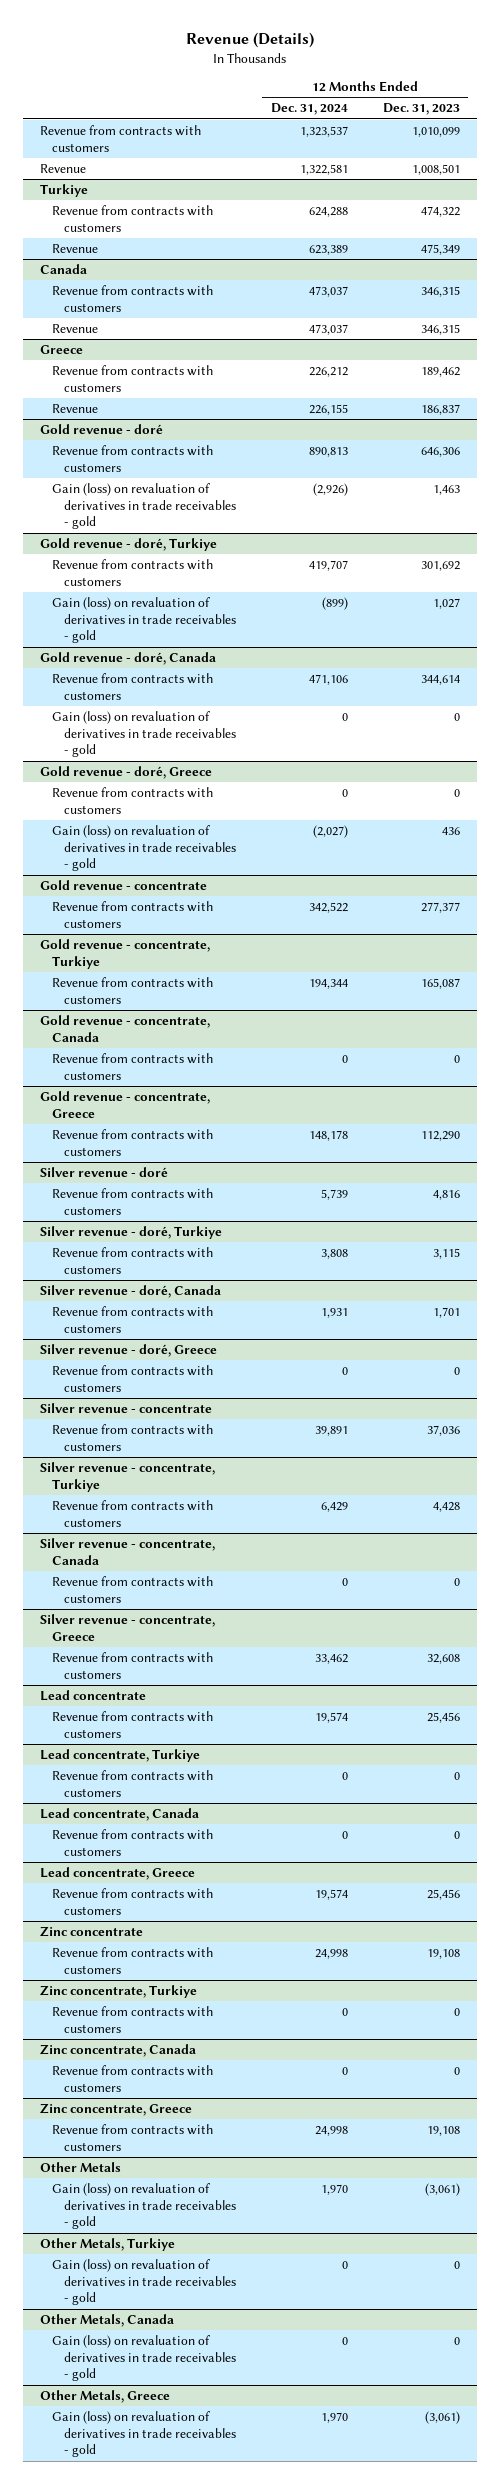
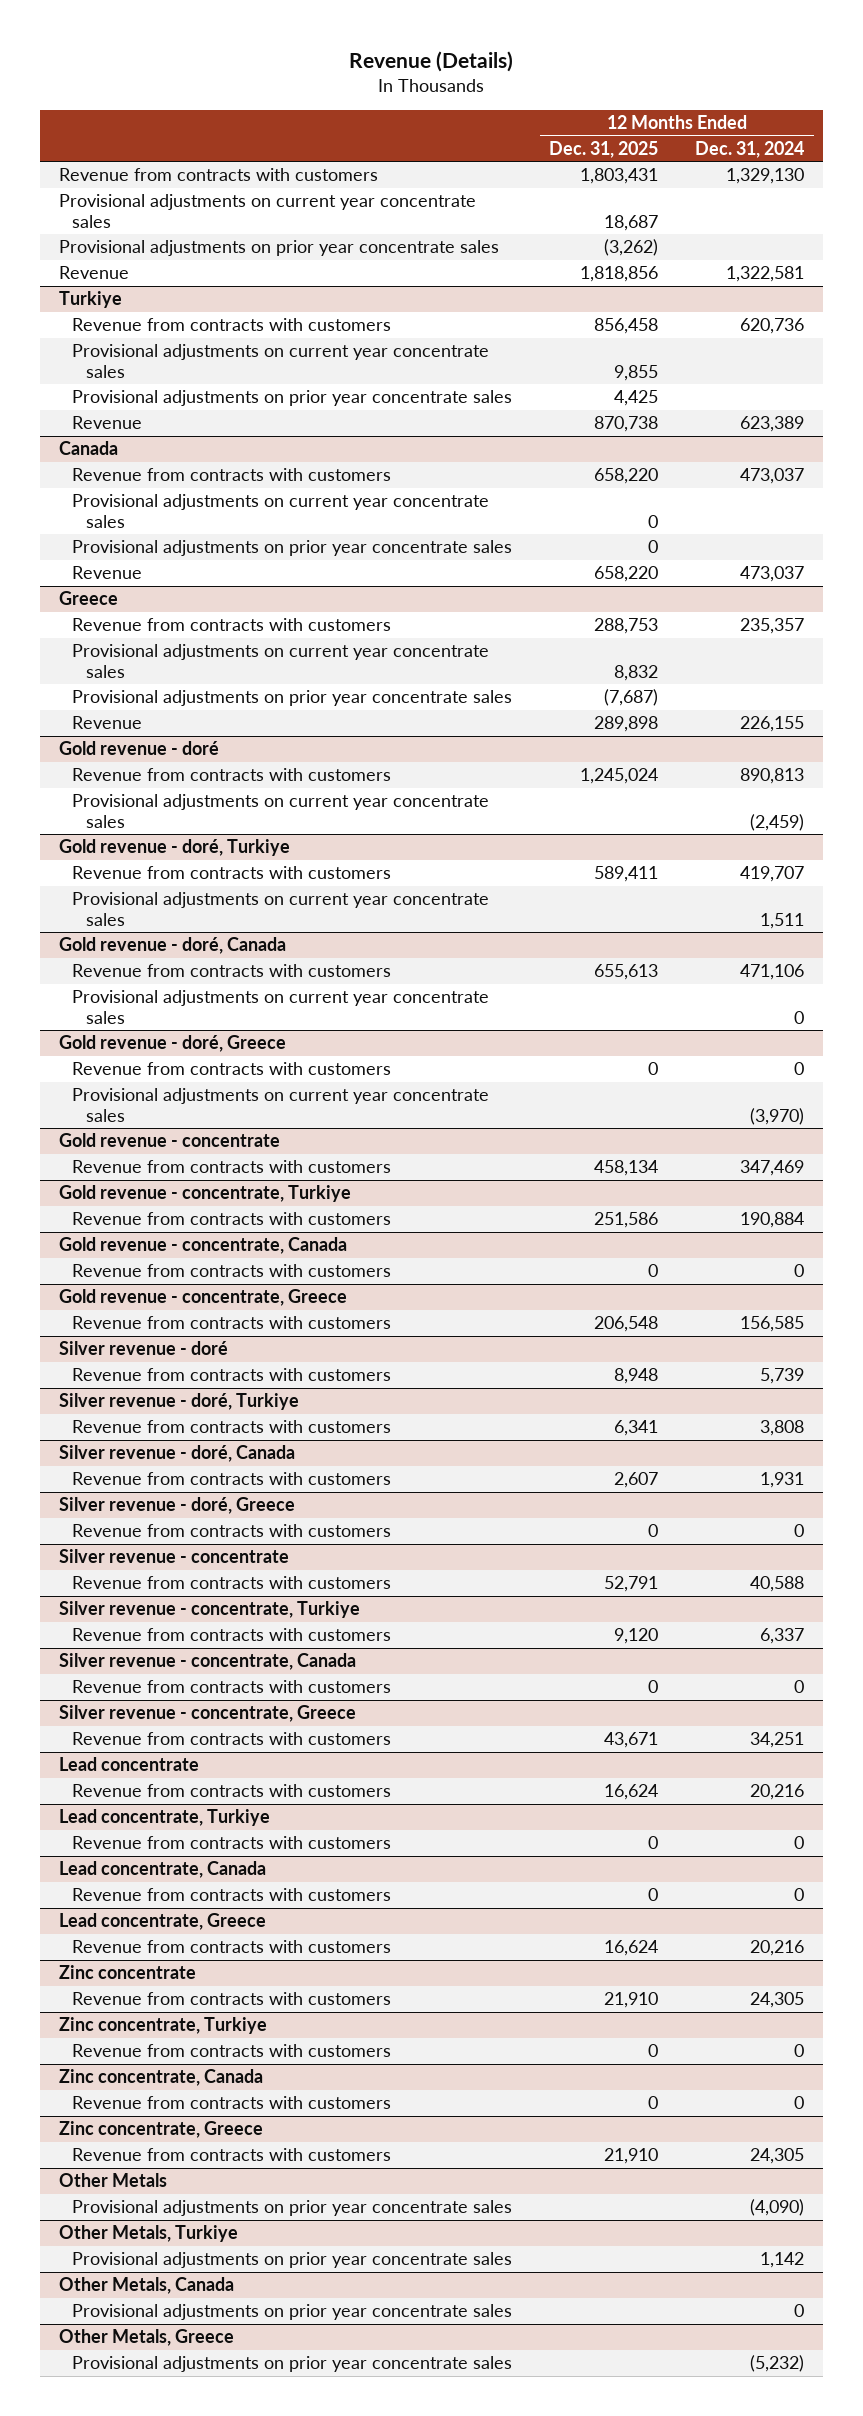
[382,103,460,116] Dec. 31, 2023 -> none
none -> [549,140,659,158] Dec. 31, 2025
[299,125,348,137] 1,323,537 -> [726,168,805,185] 1,329,130
none -> [58,194,476,229] Provisional adjustments on current year concentrate sales
none -> [58,240,499,257] Provisional adjustments on prior year concentrate sales
[308,206,348,217] 624,288 -> [740,318,805,335] 620,736
none -> [72,344,490,379] Provisional adjustments on current year concentrate sales
none -> [72,390,513,407] Provisional adjustments on prior year concentrate sales
none -> [72,494,490,529] Provisional adjustments on current year concentrate sales
none -> [72,540,513,557] Provisional adjustments on prior year concentrate sales
[308,366,348,377] 226,212 -> [740,618,805,635] 235,357
none -> [72,644,490,679] Provisional adjustments on current year concentrate sales
none -> [72,690,513,707] Provisional adjustments on prior year concentrate sales
[52,482,236,530] Gain (loss) on revaluation of derivatives in trade receivables - gold -> none
none -> [72,794,490,829] Provisional adjustments on current year concentrate sales
[52,596,236,644] Gain (loss) on revaluation of derivatives in trade receivables - gold -> none
none -> [72,892,490,927] Provisional adjustments on current year concentrate sales
[52,710,236,758] Gain (loss) on revaluation of derivatives in trade receivables - gold -> none
none -> [72,990,490,1025] Provisional adjustments on current year concentrate sales
[52,824,236,872] Gain (loss) on revaluation of derivatives in trade receivables - gold -> none
none -> [72,1088,490,1123] Provisional adjustments on current year concentrate sales
[308,901,348,913] 342,522 -> [740,1160,805,1177] 347,469
[308,978,348,989] 194,344 -> [740,1212,805,1229] 190,884
[308,1129,348,1141] 148,178 -> [740,1316,805,1333] 156,585
[314,1425,348,1436] 39,891 -> [750,1576,805,1593] 40,588
[320,1501,348,1512] 6,429 -> [760,1628,805,1645] 6,337
[314,1653,348,1664] 33,462 -> [750,1732,805,1749] 34,251
[314,1711,348,1723] 19,574 -> [750,1784,805,1801] 20,216
[314,1888,348,1900] 19,574 -> [750,1940,805,1957] 20,216
[314,1948,348,1959] 24,998 -> [750,1992,805,2009] 24,305
[314,2125,348,2136] 24,998 -> [750,2148,805,2165] 24,305
[52,2182,236,2230] Gain (loss) on revaluation of derivatives in trade receivables - gold -> none
none -> [72,2200,513,2217] Provisional adjustments on prior year concentrate sales
[52,2258,236,2306] Gain (loss) on revaluation of derivatives in trade receivables - gold -> none
none -> [72,2252,513,2269] Provisional adjustments on prior year concentrate sales
[52,2334,236,2382] Gain (loss) on revaluation of derivatives in trade receivables - gold -> none
none -> [72,2304,513,2321] Provisional adjustments on prior year concentrate sales
[52,2410,236,2458] Gain (loss) on revaluation of derivatives in trade receivables - gold -> none
none -> [72,2356,513,2373] Provisional adjustments on prior year concentrate sales

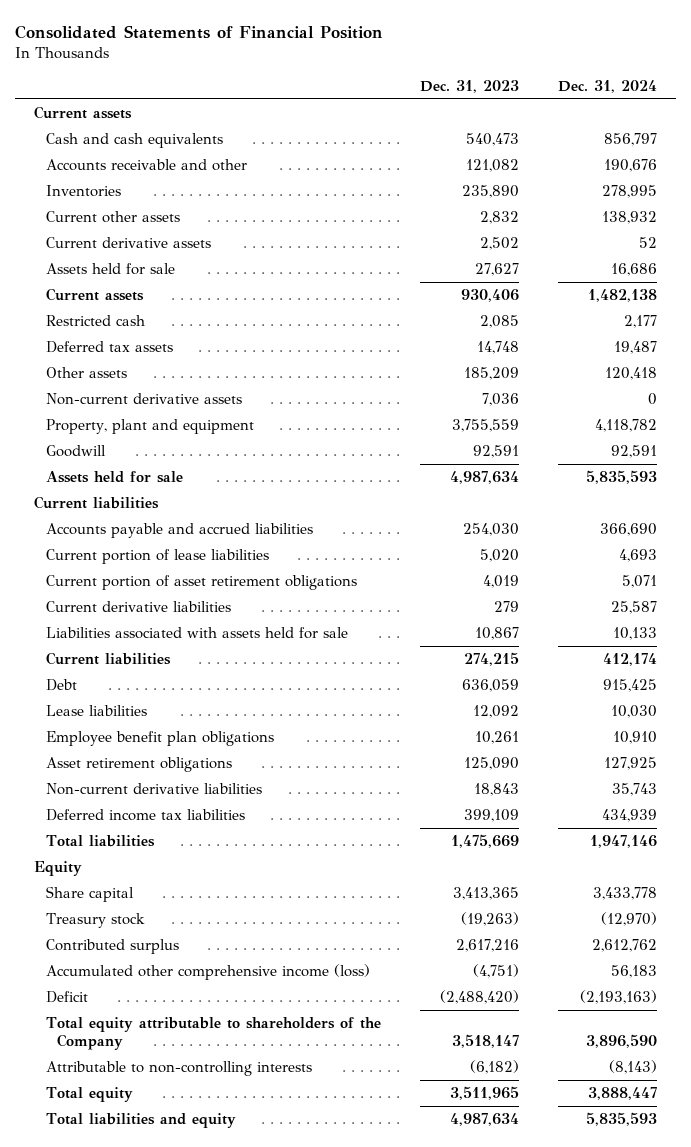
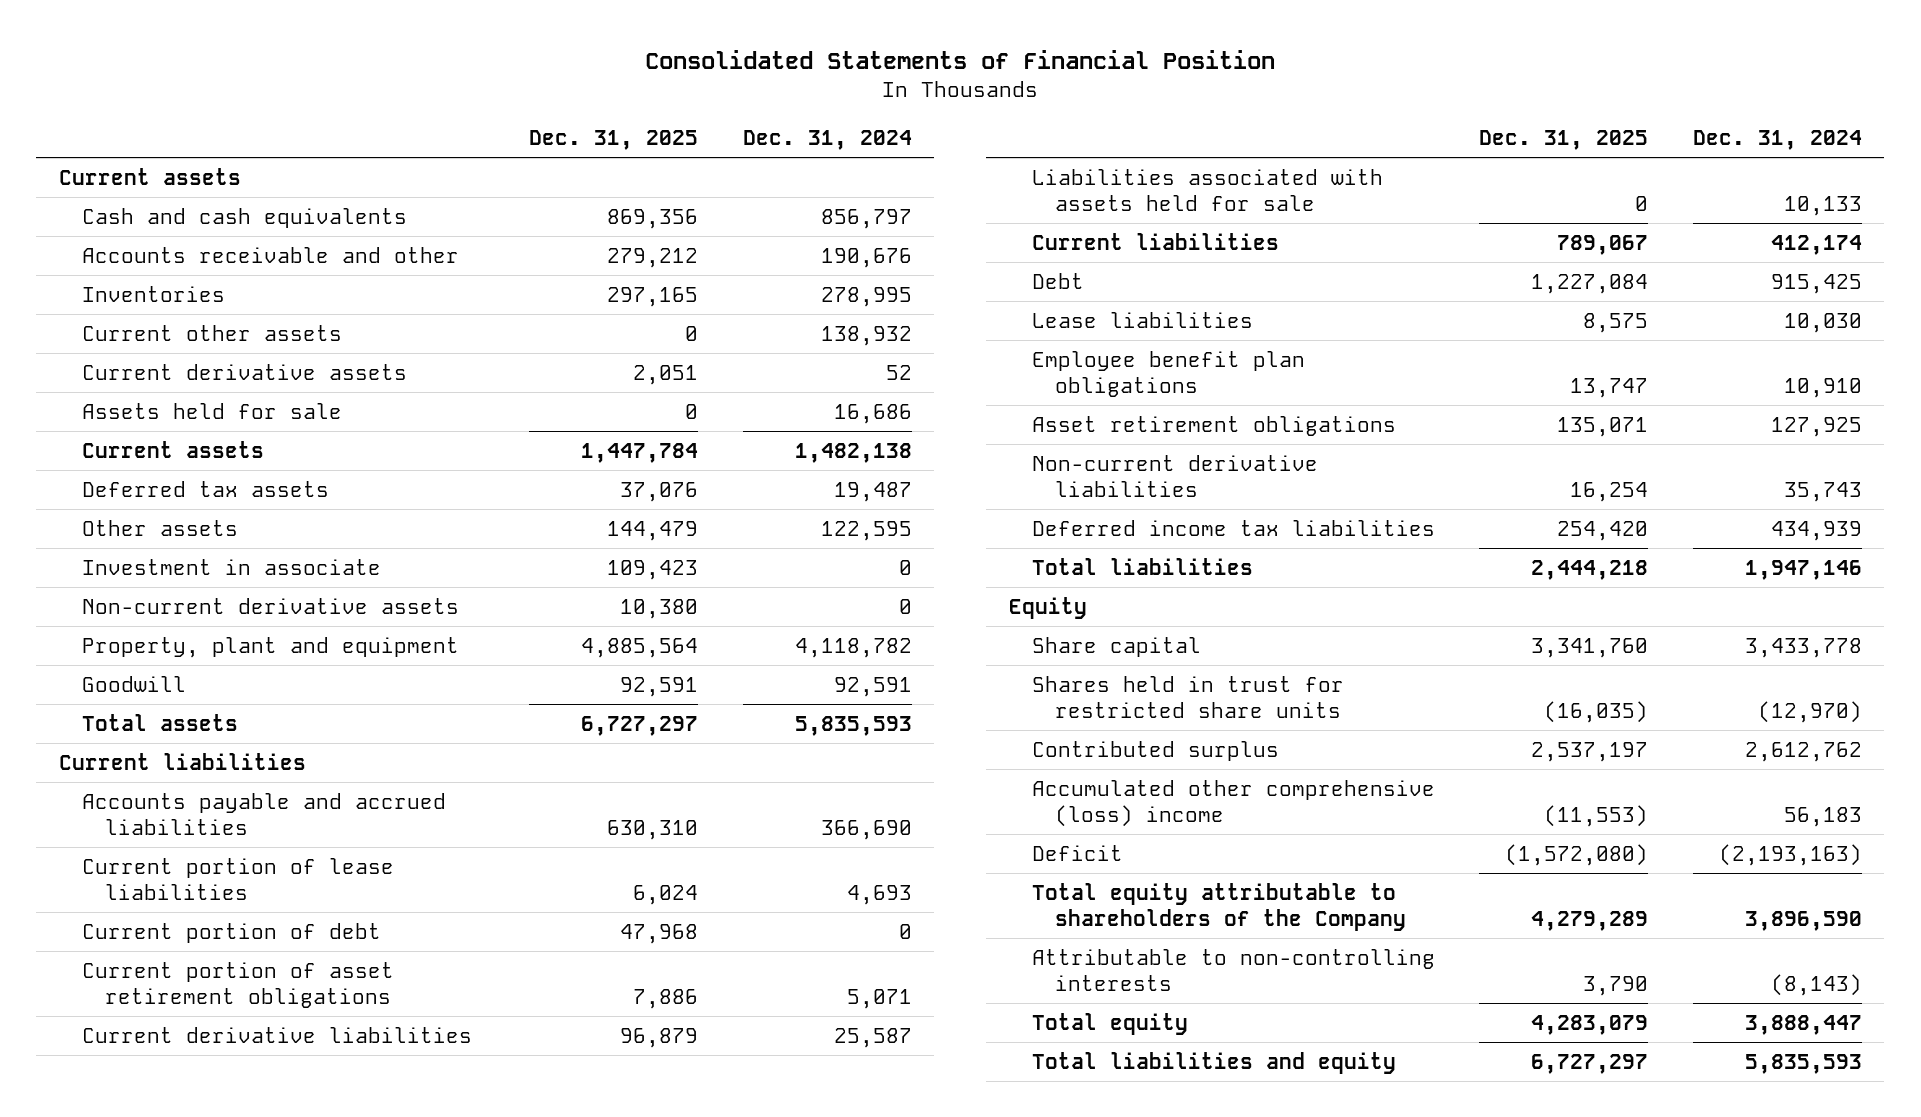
[419,79,519,93] Dec. 31, 2023 -> none
none -> [529,129,699,150] Dec. 31, 2025
[45,315,145,327] Restricted cash -> none
[604,367,657,381] 120,418 -> [821,521,913,542] 122,595
none -> [81,559,381,576] Investment in associate
[45,471,183,484] Assets held for sale -> [81,714,238,732] Total assets
none -> [81,923,381,944] Current portion of debt
[45,913,145,929] Treasury stock -> [1031,676,1344,718] Shares held in trust for restricted share units
[45,964,370,981] Accumulated other comprehensive income (loss) -> [1031,780,1435,827] Accumulated other comprehensive (loss) income

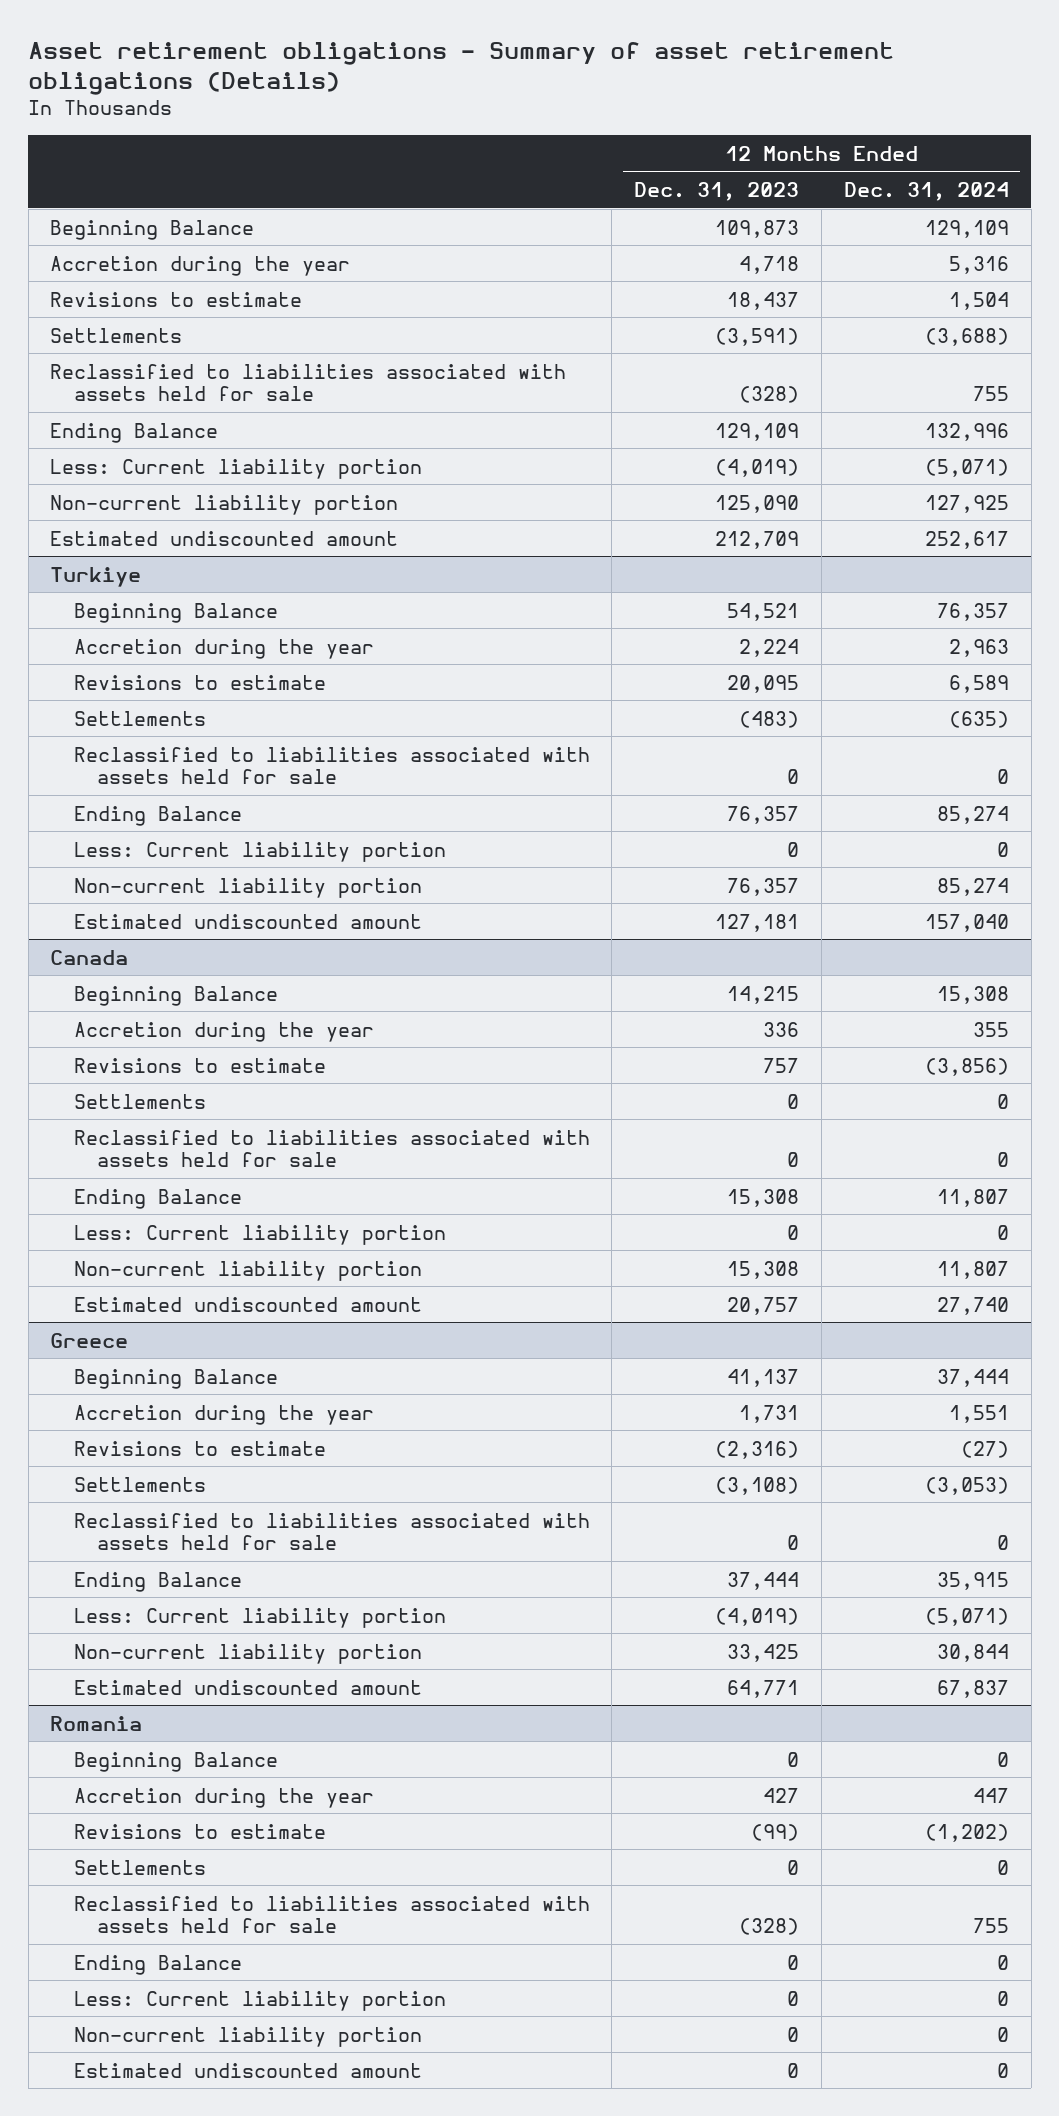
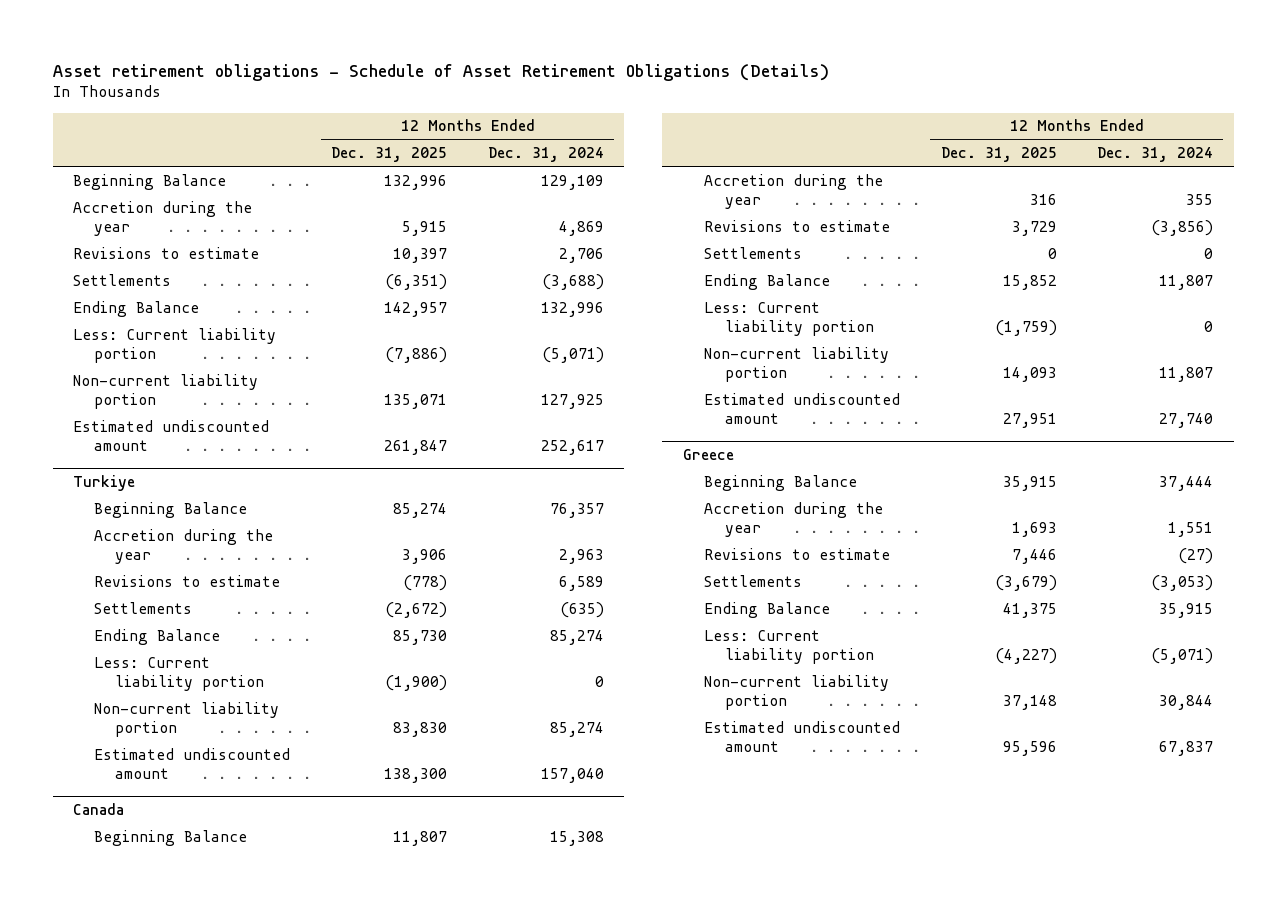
[28,41,895,95] Asset retirement obligations - Summary of asset retirement obligations (Details) -> [52,63,829,81] Asset retirement obligations - Schedule of Asset Retirement Obligations (Details)
[634,181,800,201] Dec. 31, 2023 -> none
none -> [331,147,448,163] Dec. 31, 2025
[948,255,1009,274] 5,316 -> [558,220,604,236] 4,869
[948,291,1009,310] 1,504 -> [558,247,604,263] 2,706
[50,363,567,402] Reclassified to liabilities associated with assets held for sale -> none
[73,746,590,785] Reclassified to liabilities associated with assets held for sale -> none
[73,1129,590,1168] Reclassified to liabilities associated with assets held for sale -> none
[73,1512,590,1551] Reclassified to liabilities associated with assets held for sale -> none
[50,1715,143,1731] Romania -> none
[73,1751,278,1772] Beginning Balance -> none
[73,1787,374,1808] Accretion during the year -> none
[73,1823,326,1839] Revisions to estimate -> none
[73,1859,206,1875] Settlements -> none
[73,1895,590,1934] Reclassified to liabilities associated with assets held for sale -> none
[73,1954,242,1975] Ending Balance -> none
[73,1990,446,2011] Less: Current liability portion -> none
[73,2026,422,2047] Non-current liability portion -> none
[73,2062,422,2078] Estimated undiscounted amount -> none

